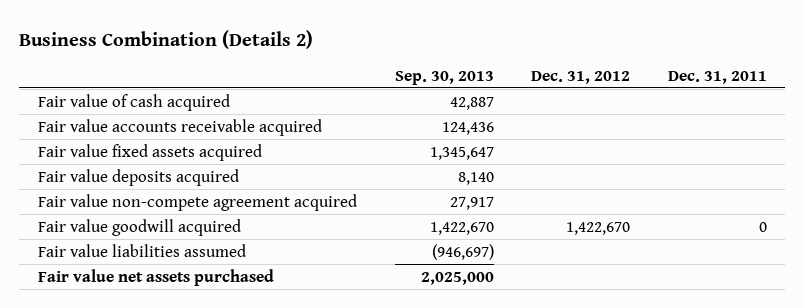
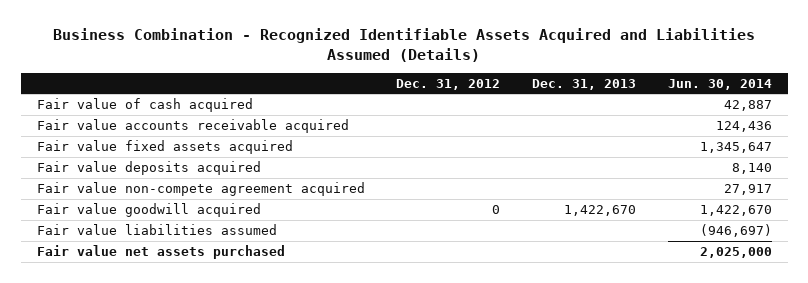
[19,29,314,49] Business Combination (Details 2) -> [53,28,756,63] Business Combination - Recognized Identifiable Assets Acquired and Liabilities Assumed (Details)
[394,70,494,85] Sep. 30, 2013 -> none
[667,70,767,84] Dec. 31, 2011 -> none
none -> [531,78,636,90] Dec. 31, 2013
none -> [667,78,772,90] Jun. 30, 2014
[566,221,631,235] 1,422,670 -> [492,204,501,214] 0

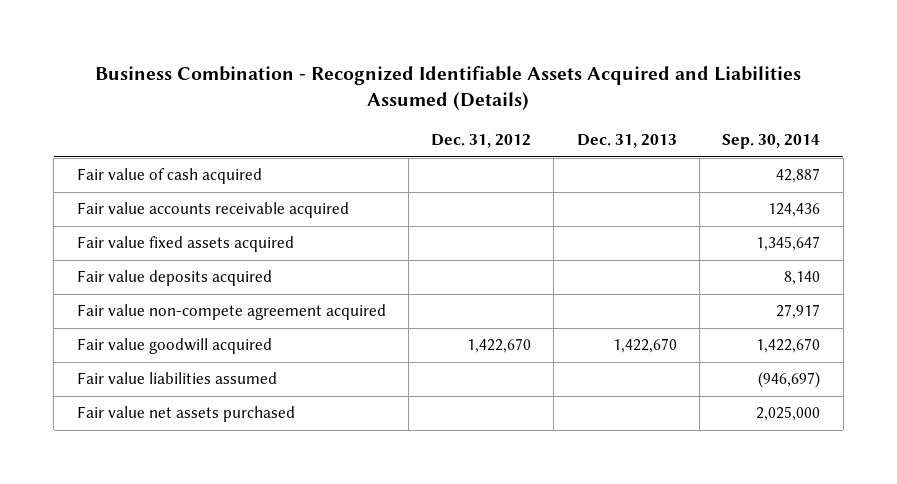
[667,78,772,90] Jun. 30, 2014 -> none
none -> [722,134,821,150] Sep. 30, 2014
[492,204,501,214] 0 -> [467,338,532,354] 1,422,670

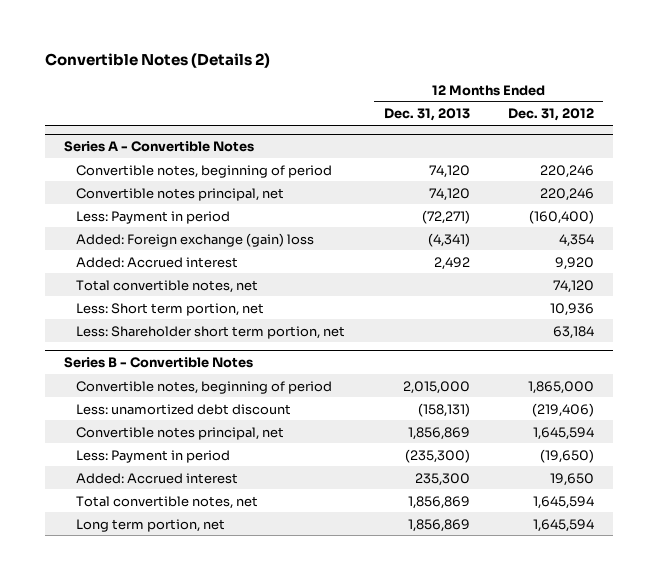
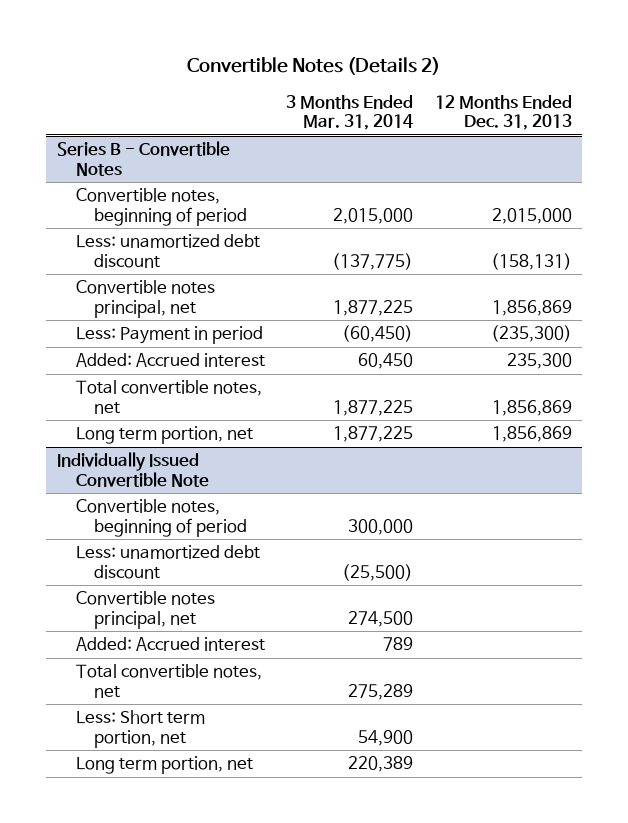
[507,108,594,122] Dec. 31, 2012 -> none
none -> [286,94,414,131] 3 Months Ended Mar. 31, 2014
[63,140,254,152] Series A - Convertible Notes -> none
[76,164,333,178] Convertible notes, beginning of period -> none
[76,187,285,201] Convertible notes principal, net -> none
[76,210,231,224] Less: Payment in period -> none
[76,232,315,247] Added: Foreign exchange (gain) loss -> none
[76,256,239,268] Added: Accrued interest -> none
[76,279,259,293] Total convertible notes, net -> none
[76,302,265,316] Less: Short term portion, net -> none
[76,325,346,339] Less: Shareholder short term portion, net -> none
none -> [56,452,209,487] Individually Issued Convertible Note
none -> [75,499,248,537] Convertible notes, beginning of period
none -> [75,545,260,579] Less: unamortized debt discount
none -> [75,591,215,629] Convertible notes principal, net
none -> [75,637,265,652] Added: Accrued interest
none -> [75,664,262,698] Total convertible notes, net
none -> [75,710,205,748] Less: Short term portion, net
none -> [75,756,253,775] Long term portion, net

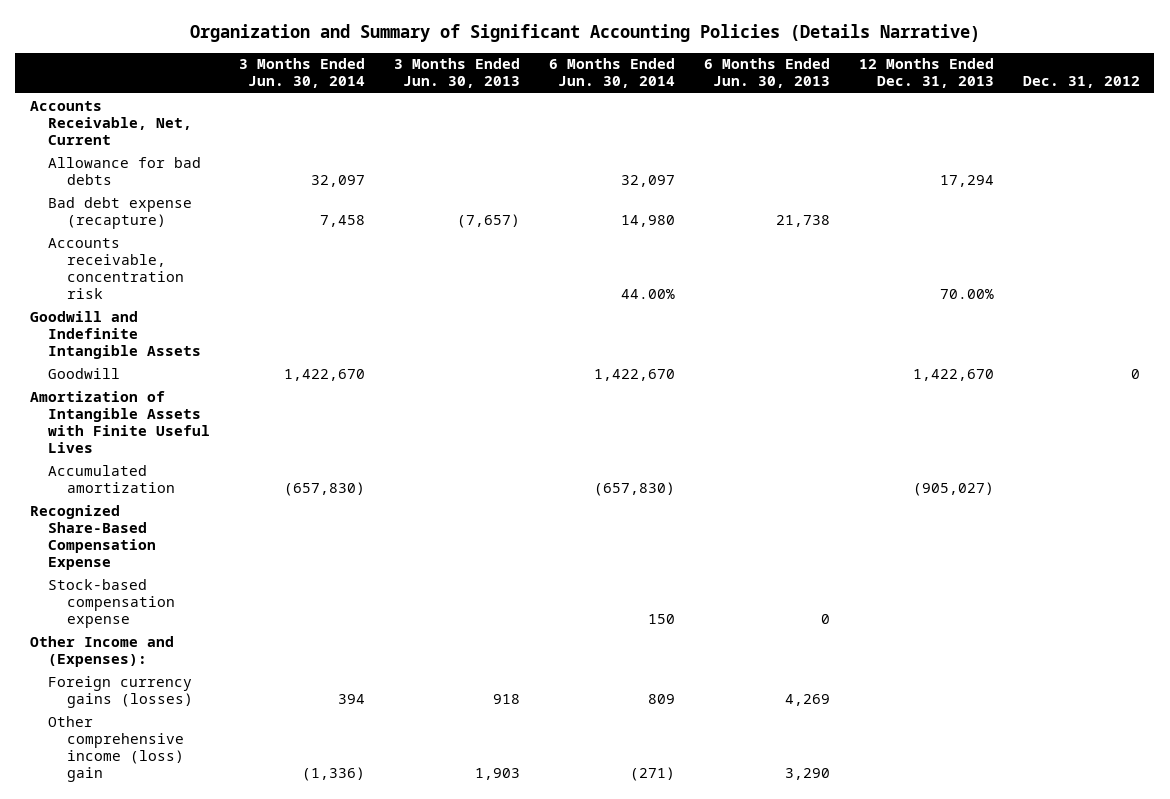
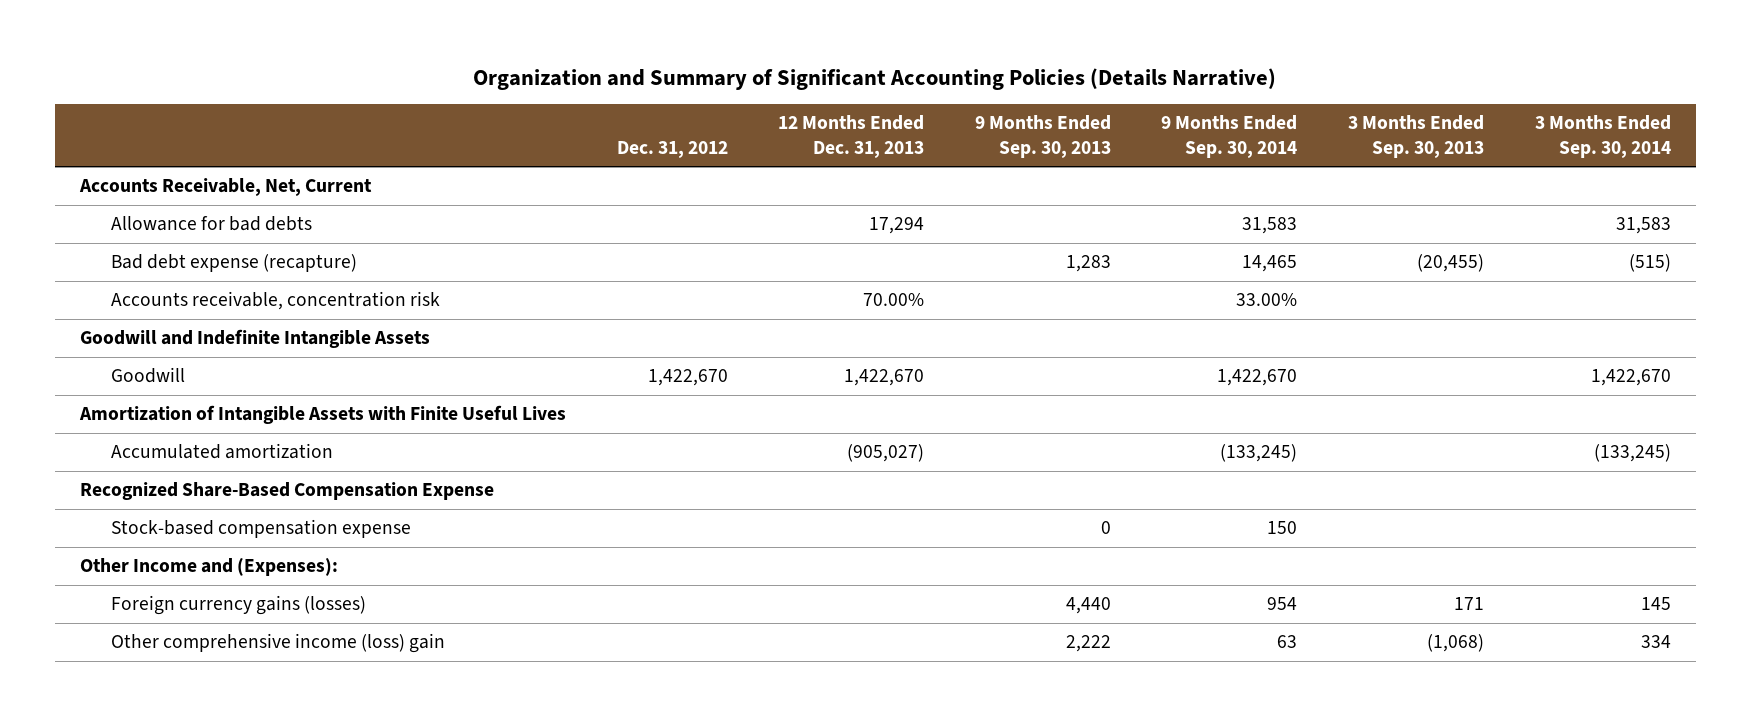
[239,58,366,89] 3 Months Ended Jun. 30, 2014 -> none
[394,58,521,89] 3 Months Ended Jun. 30, 2013 -> none
[549,58,676,89] 6 Months Ended Jun. 30, 2014 -> none
[703,58,830,89] 6 Months Ended Jun. 30, 2013 -> none
none -> [974,115,1111,158] 9 Months Ended Sep. 30, 2013
none -> [1161,115,1298,158] 9 Months Ended Sep. 30, 2014
none -> [1348,115,1485,158] 3 Months Ended Sep. 30, 2013
none -> [1534,115,1671,158] 3 Months Ended Sep. 30, 2014
[1130,368,1140,379] 0 -> [647,369,728,387] 1,422,670

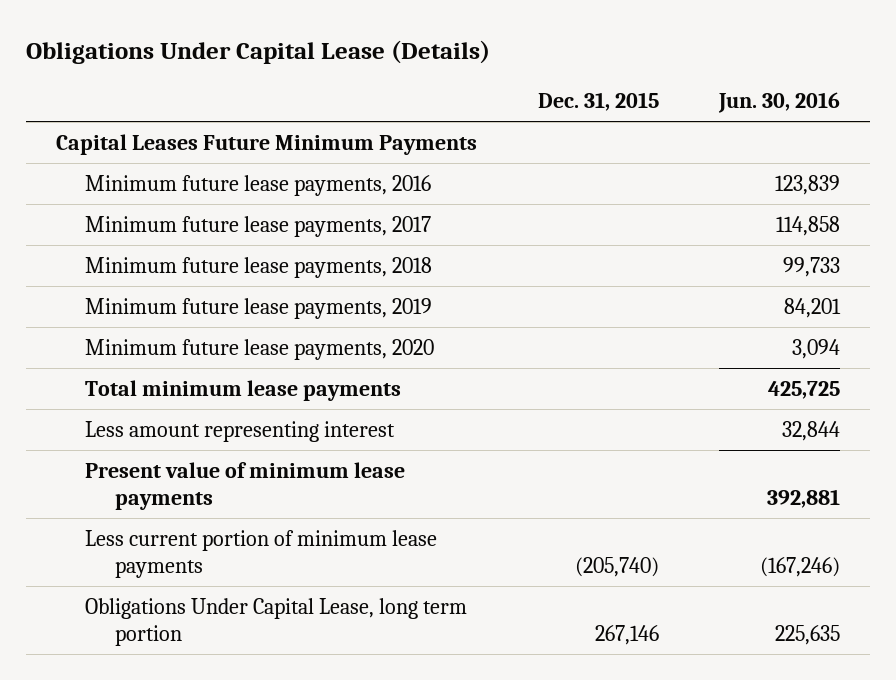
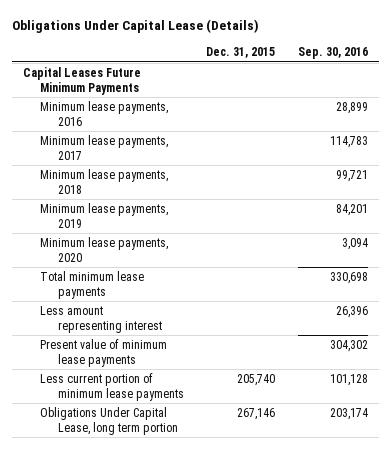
[717,92,840,114] Jun. 30, 2016 -> none
none -> [297,47,368,60] Sep. 30, 2016
[85,174,432,196] Minimum future lease payments, 2016 -> [40,100,169,126] Minimum lease payments, 2016
[85,215,432,237] Minimum future lease payments, 2017 -> [40,134,169,160] Minimum lease payments, 2017
[85,256,433,278] Minimum future lease payments, 2018 -> [40,168,169,194] Minimum lease payments, 2018
[85,297,433,319] Minimum future lease payments, 2019 -> [40,202,169,228] Minimum lease payments, 2019
[85,338,435,360] Minimum future lease payments, 2020 -> [40,236,169,262] Minimum lease payments, 2020
[574,557,659,578] (205,740) -> [237,373,276,386] 205,740

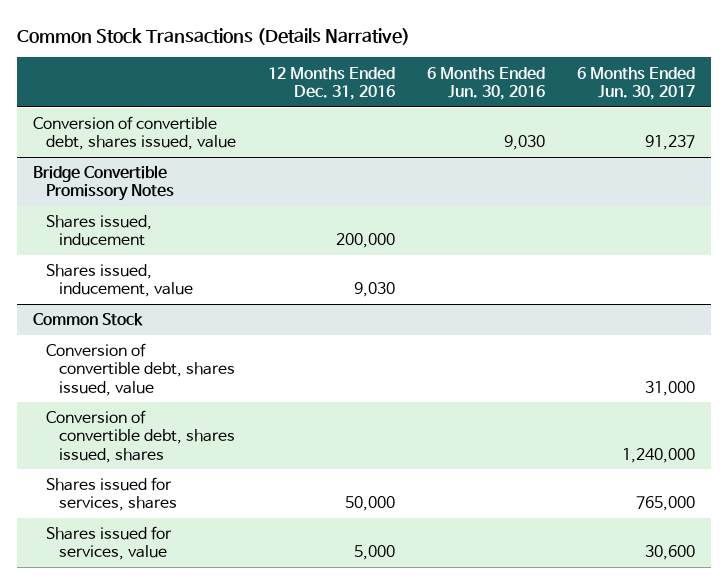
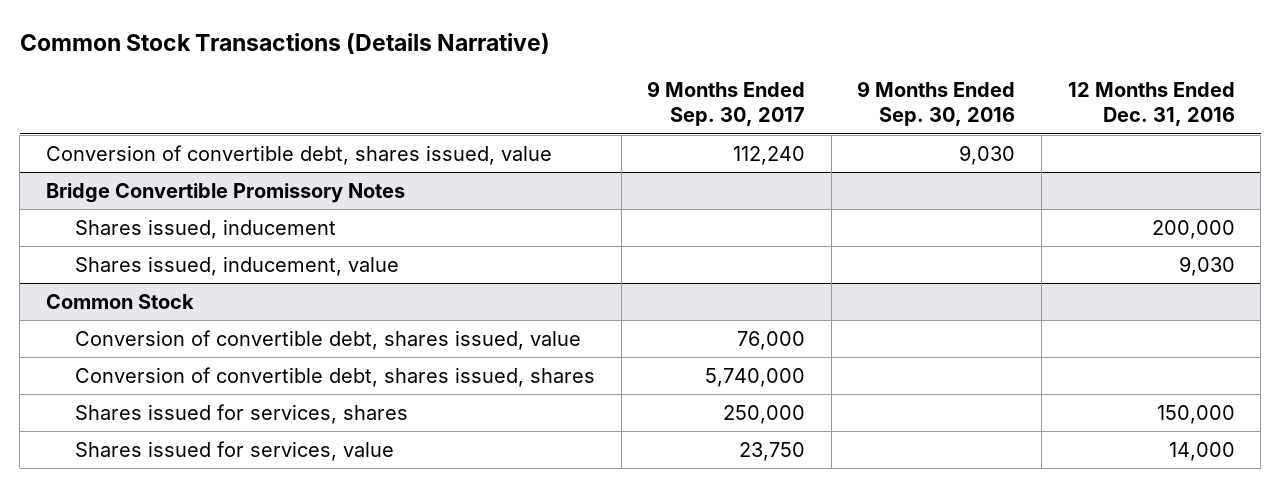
[427,66,546,100] 6 Months Ended Jun. 30, 2016 -> none
[576,66,695,100] 6 Months Ended Jun. 30, 2017 -> none
none -> [647,81,806,127] 9 Months Ended Sep. 30, 2017
none -> [857,81,1016,127] 9 Months Ended Sep. 30, 2016
[345,496,396,512] 50,000 -> [1156,404,1235,424] 150,000
[354,545,396,561] 5,000 -> [1168,441,1235,461] 14,000

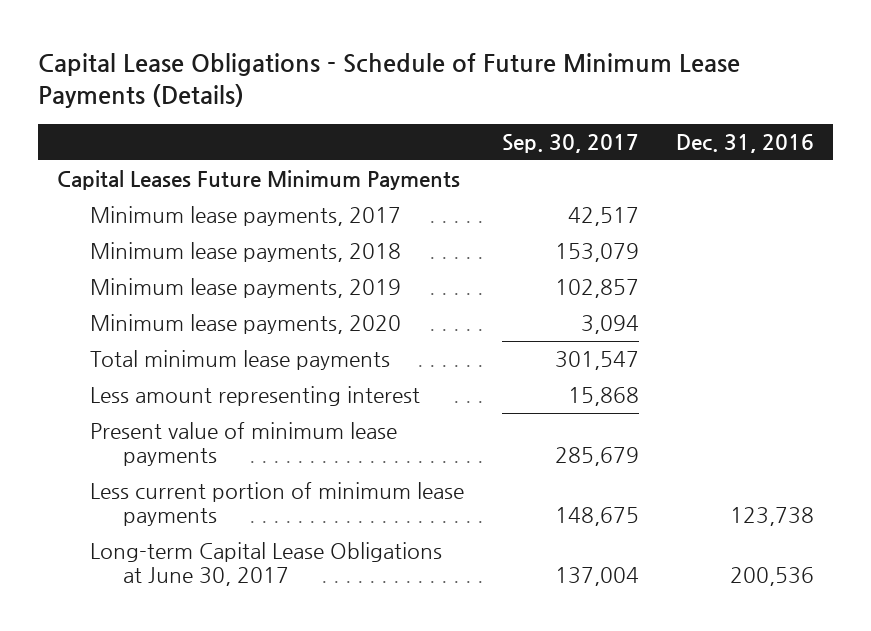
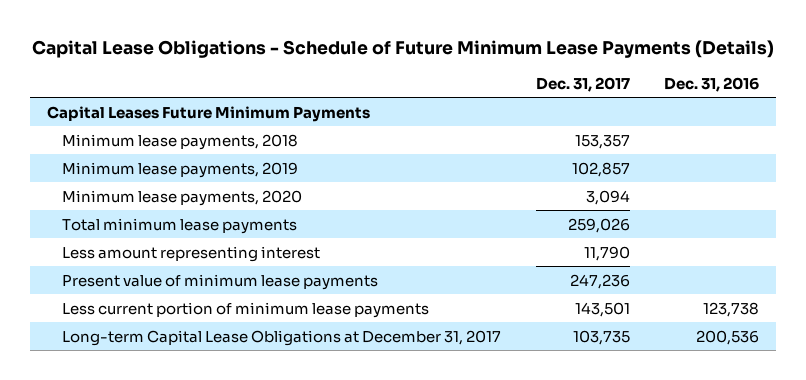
[501,133,639,153] Sep. 30, 2017 -> none
none -> [535,76,630,92] Dec. 31, 2017
[90,206,402,227] Minimum lease payments, 2017 -> none
[90,542,443,587] Long-term Capital Lease Obligations at June 30, 2017 -> [62,329,502,346] Long-term Capital Lease Obligations at December 31, 2017

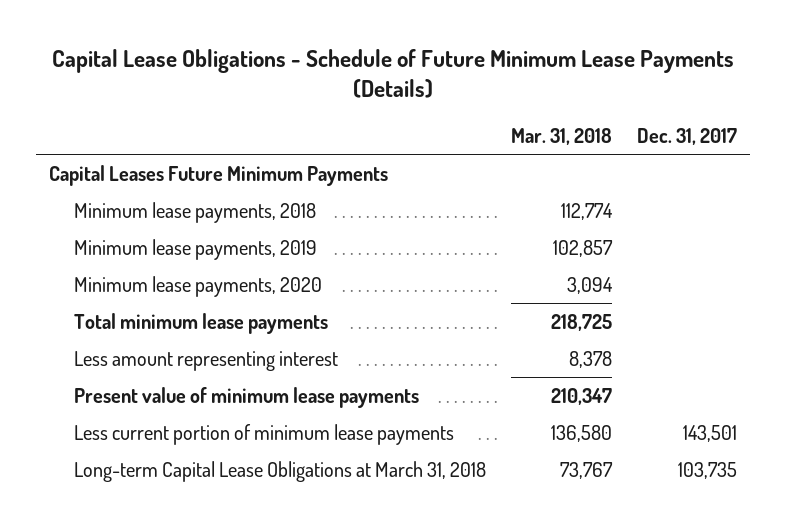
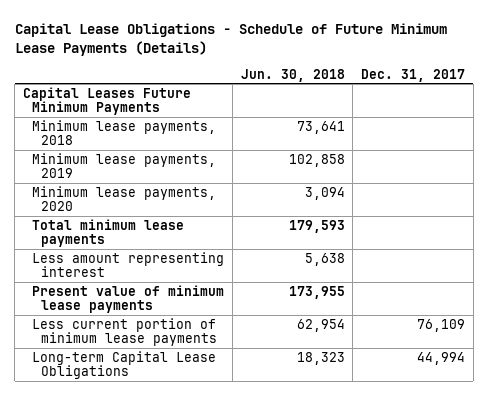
[510,128,612,146] Mar. 31, 2018 -> none
none -> [240,68,345,82] Jun. 30, 2018
[683,424,738,442] 143,501 -> [416,318,465,332] 76,109
[73,460,486,482] Long-term Capital Lease Obligations at March 31, 2018 -> [32,350,217,380] Long-term Capital Lease Obligations
[678,461,738,479] 103,735 -> [416,351,465,365] 44,994

